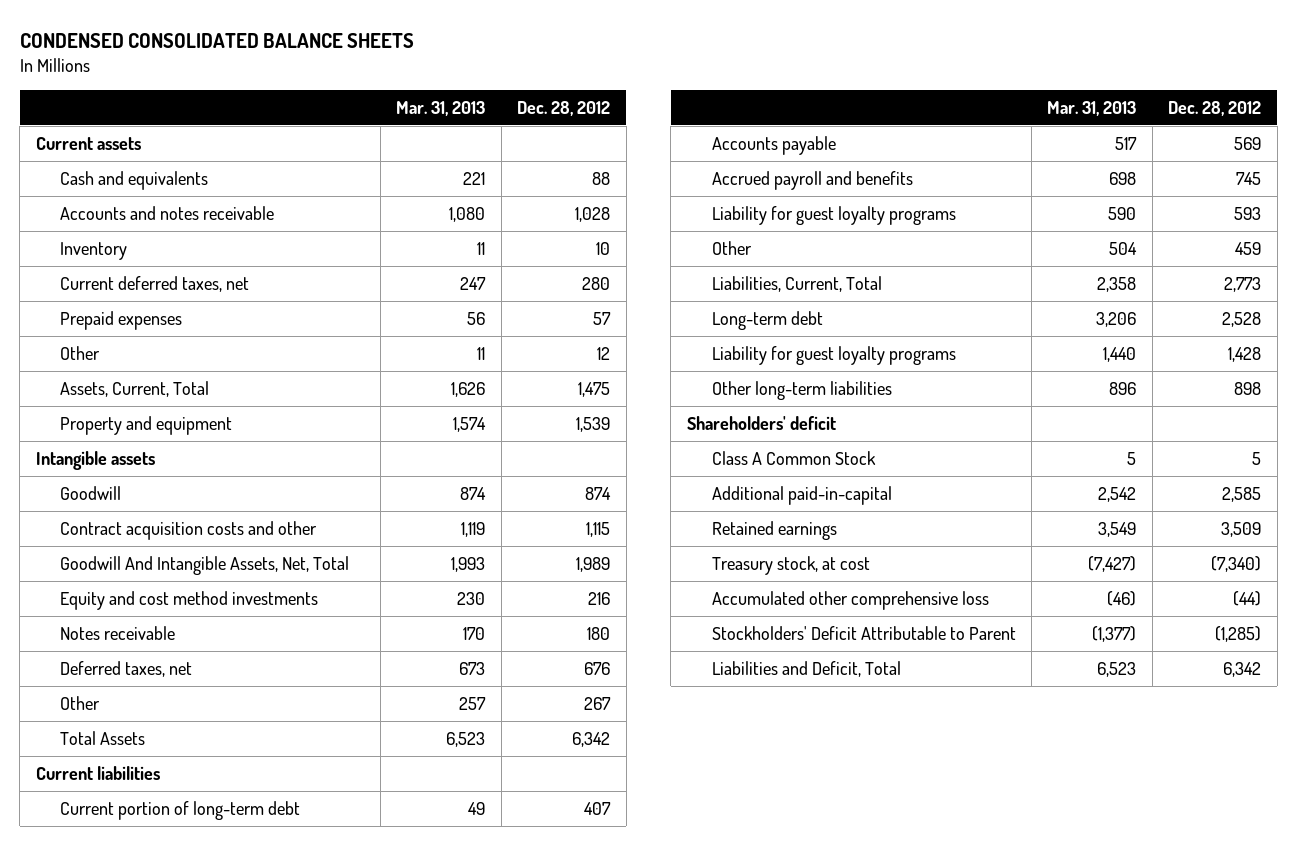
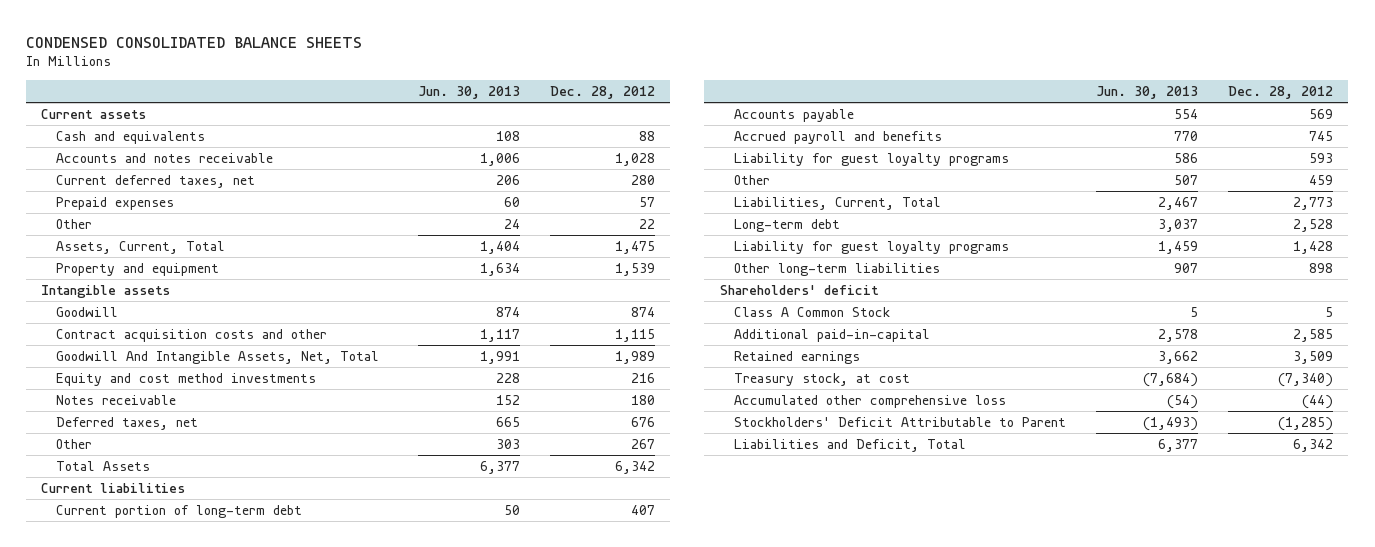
[396,100,486,116] Mar. 31, 2013 -> none
none -> [417,86,520,100] Jun. 30, 2013
[60,242,128,261] Inventory -> none
[597,347,611,361] 12 -> [638,218,655,229] 22

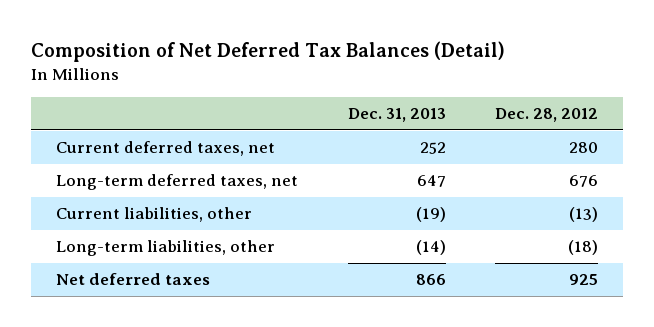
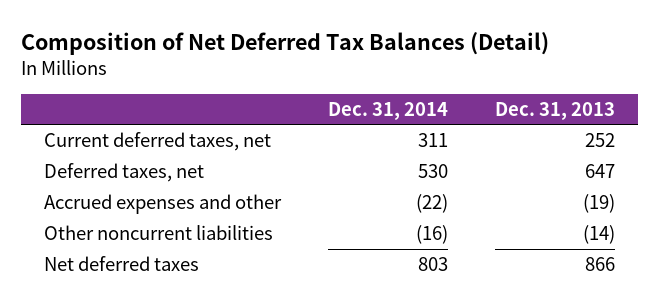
[495,107,599,122] Dec. 28, 2012 -> none
none -> [327,101,448,120] Dec. 31, 2014
[55,174,298,191] Long-term deferred taxes, net -> [43,163,204,183] Deferred taxes, net
[55,207,252,223] Current liabilities, other -> [43,194,282,215] Accrued expenses and other
[55,240,275,257] Long-term liabilities, other -> [43,225,273,241] Other noncurrent liabilities

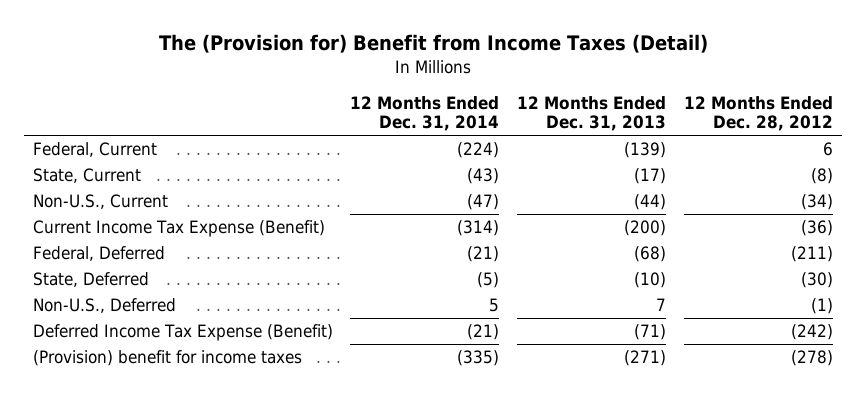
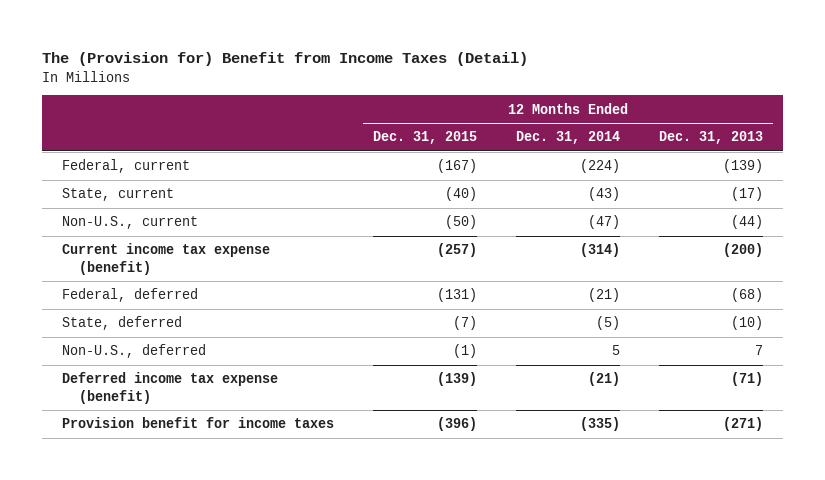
[684,95,834,132] 12 Months Ended Dec. 28, 2012 -> none
none -> [372,131,477,145] Dec. 31, 2015
[32,142,157,158] Federal, Current -> [61,159,190,174] Federal, current
[32,168,141,184] State, Current -> [61,188,174,202] State, current
[32,194,168,210] Non-U.S., Current -> [61,216,198,230] Non-U.S., current
[32,220,325,238] Current Income Tax Expense (Benefit) -> [61,243,270,275] Current income tax expense (benefit)
[32,246,165,262] Federal, Deferred -> [61,288,198,303] Federal, deferred
[32,272,149,288] State, Deferred -> [61,316,182,331] State, deferred
[32,298,176,314] Non-U.S., Deferred -> [61,344,206,359] Non-U.S., deferred
[32,324,333,342] Deferred Income Tax Expense (Benefit) -> [61,372,278,404] Deferred income tax expense (benefit)
[32,350,302,367] (Provision) benefit for income taxes -> [61,417,334,429] Provision benefit for income taxes

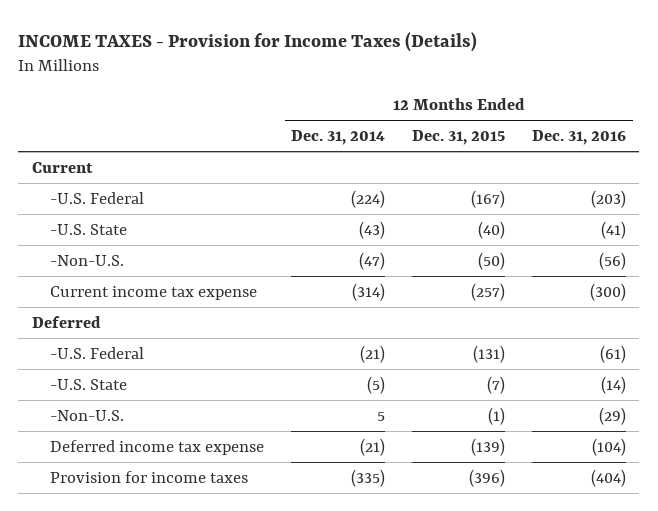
[42,52,529,67] The (Provision for) Benefit from Income Taxes (Detail) -> [18,31,478,52] INCOME TAXES - Provision for Income Taxes (Details)
[659,131,764,145] Dec. 31, 2013 -> none
none -> [531,130,626,146] Dec. 31, 2016
none -> [31,161,93,173] Current
[61,159,190,174] Federal, current -> [50,191,145,204] -U.S. Federal
[61,188,174,202] State, current -> [50,223,128,235] -U.S. State
[61,216,198,230] Non-U.S., current -> [50,254,125,266] -Non-U.S.
[61,243,270,275] Current income tax expense (benefit) -> [50,285,258,300] Current income tax expense
none -> [31,315,101,328] Deferred
[61,288,198,303] Federal, deferred -> [50,346,145,359] -U.S. Federal
[61,316,182,331] State, deferred -> [50,378,128,390] -U.S. State
[61,344,206,359] Non-U.S., deferred -> [50,409,125,421] -Non-U.S.
[61,372,278,404] Deferred income tax expense (benefit) -> [50,439,265,455] Deferred income tax expense
[61,417,334,429] Provision benefit for income taxes -> [50,470,249,483] Provision for income taxes

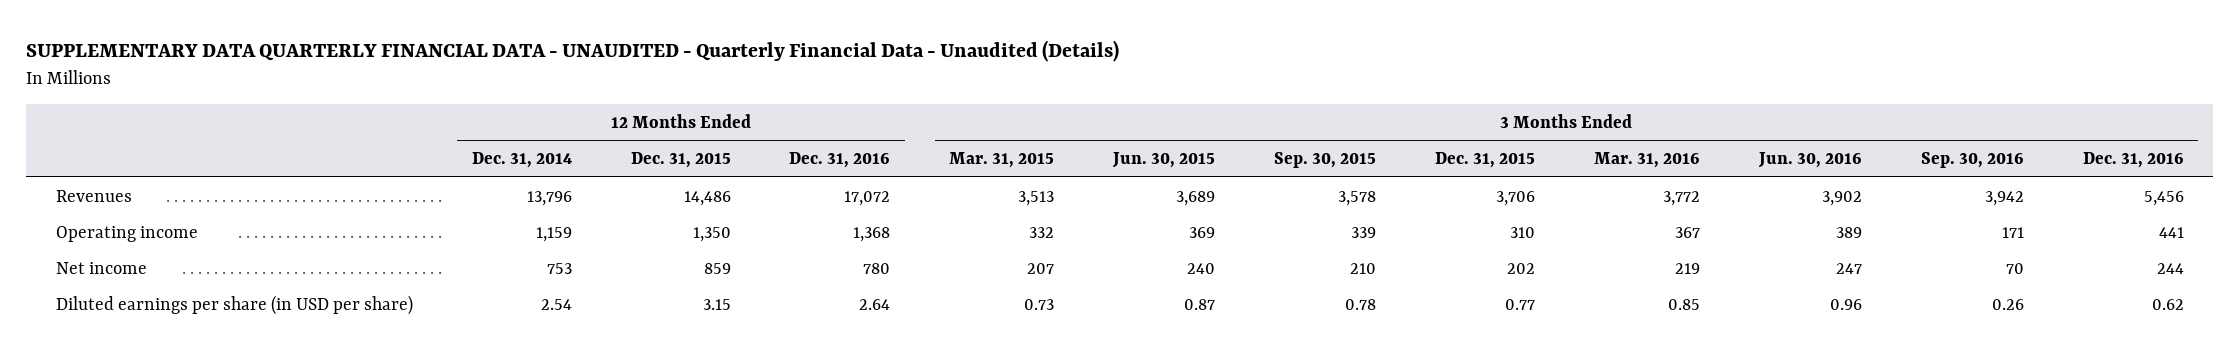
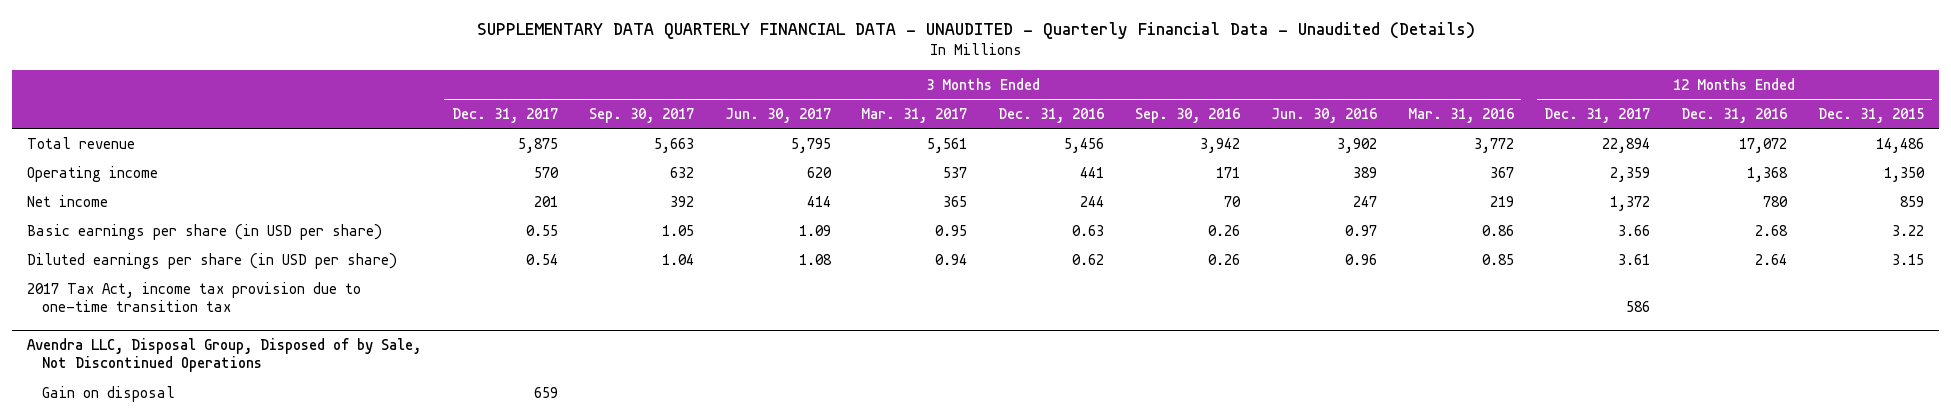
[471,152,572,169] Dec. 31, 2014 -> none
[949,152,1055,169] Mar. 31, 2015 -> none
[1112,152,1216,169] Jun. 30, 2015 -> none
[1274,152,1377,169] Sep. 30, 2015 -> none
[1435,152,1536,169] Dec. 31, 2015 -> none
none -> [452,107,559,123] Dec. 31, 2017
none -> [588,107,694,123] Sep. 30, 2017
none -> [724,107,831,123] Jun. 30, 2017
none -> [861,107,968,123] Mar. 31, 2017
none -> [1544,107,1651,123] Dec. 31, 2017
[55,189,132,202] Revenues -> [27,136,136,149] Total revenue
none -> [27,223,383,240] Basic earnings per share (in USD per share)
none -> [27,281,362,312] 2017 Tax Act, income tax provision due to one-time transition tax
none -> [27,337,422,373] Avendra LLC, Disposal Group, Disposed of by Sale, Not Discontinued Operations
none -> [41,385,175,402] Gain on disposal

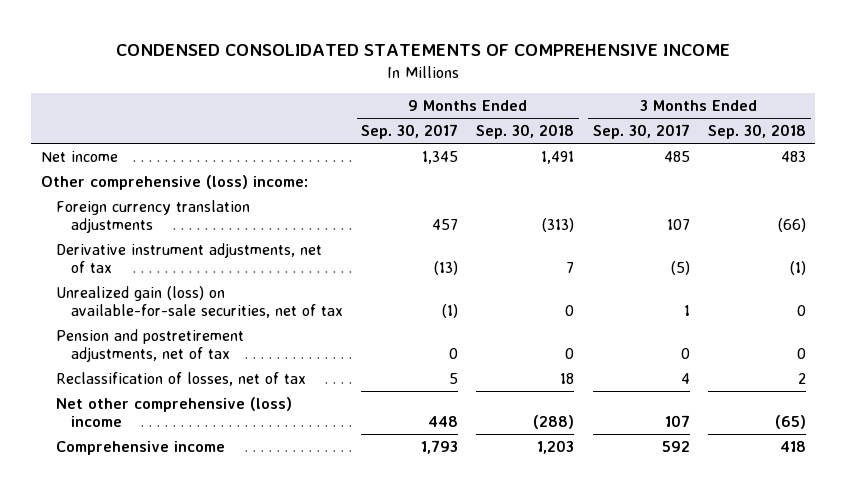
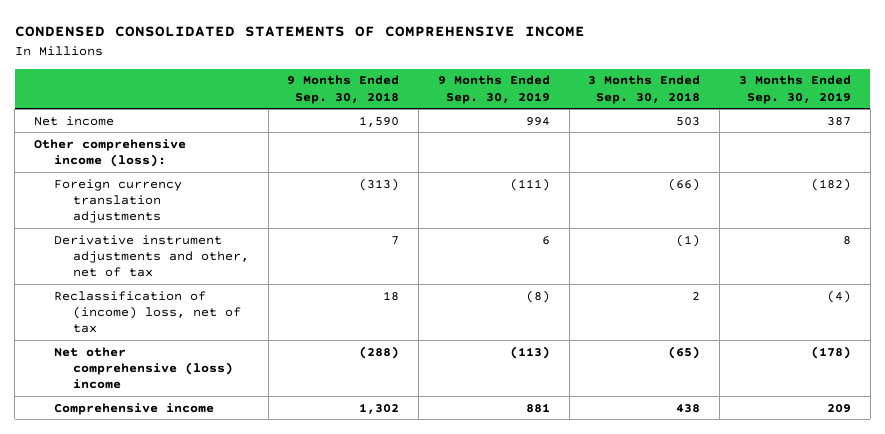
[361,124,459,140] Sep. 30, 2017 -> none
[592,124,690,140] Sep. 30, 2017 -> none
none -> [437,75,550,104] 9 Months Ended Sep. 30, 2019
none -> [738,75,851,104] 3 Months Ended Sep. 30, 2019
[541,150,575,164] 1,491 -> [359,115,400,127] 1,590
[781,150,807,162] 483 -> [676,116,701,126] 503
[40,174,308,190] Other comprehensive (loss) income: -> [34,138,187,168] Other comprehensive income (loss):
[55,285,343,319] Unrealized gain (loss) on available-for-sale securities, net of tax -> none
[55,328,244,363] Pension and postretirement adjustments, net of tax -> none
[55,242,322,274] Derivative instrument adjustments, net of tax -> [53,234,250,278] Derivative instrument adjustments and other, net of tax
[55,371,306,386] Reclassification of losses, net of tax -> [53,290,242,334] Reclassification of (income) loss, net of tax
[537,439,575,454] 1,203 -> [359,402,400,414] 1,302
[780,440,807,452] 418 -> [676,403,701,413] 438

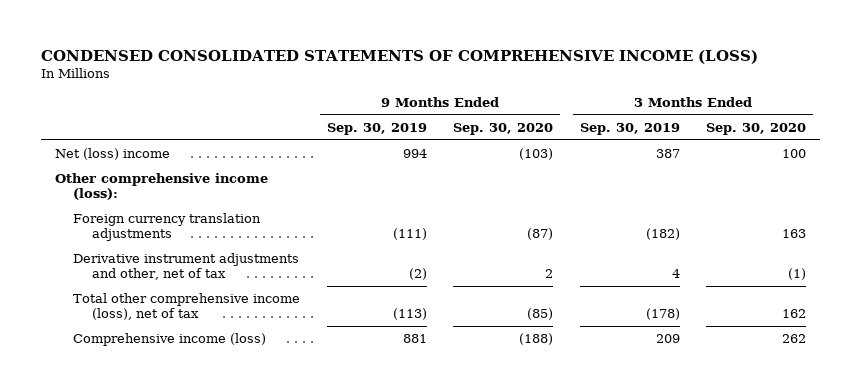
[14,26,585,38] CONDENSED CONSOLIDATED STATEMENTS OF COMPREHENSIVE INCOME -> [41,49,759,64] CONDENSED CONSOLIDATED STATEMENTS OF COMPREHENSIVE INCOME (LOSS)
[287,75,400,104] 9 Months Ended Sep. 30, 2018 -> none
[588,75,701,104] 3 Months Ended Sep. 30, 2018 -> none
none -> [453,122,554,135] Sep. 30, 2020
none -> [706,122,807,135] Sep. 30, 2020
[34,115,115,126] Net income -> [54,148,170,161] Net (loss) income
[53,290,242,334] Reclassification of (income) loss, net of tax -> none
[541,235,550,245] 6 -> [408,268,427,281] (2)
[842,235,851,245] 8 -> [671,269,680,279] 4
[53,346,234,390] Net other comprehensive (loss) income -> [73,293,301,321] Total other comprehensive income (loss), net of tax
[53,402,214,415] Comprehensive income -> [73,333,267,347] Comprehensive income (loss)

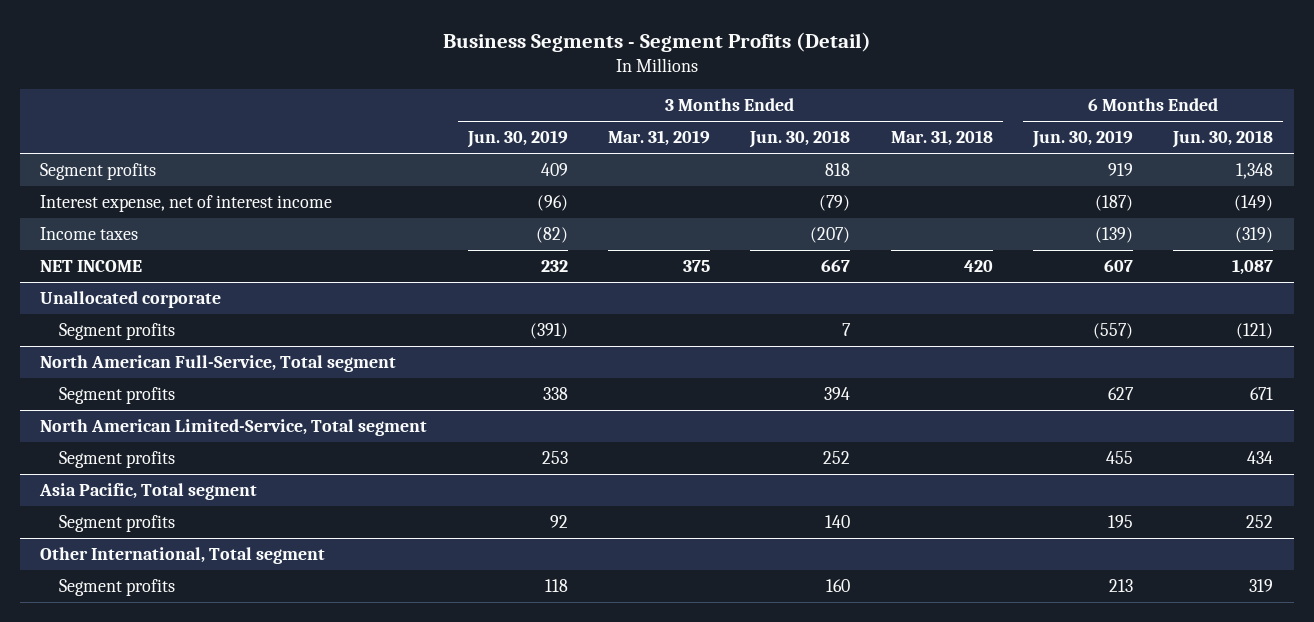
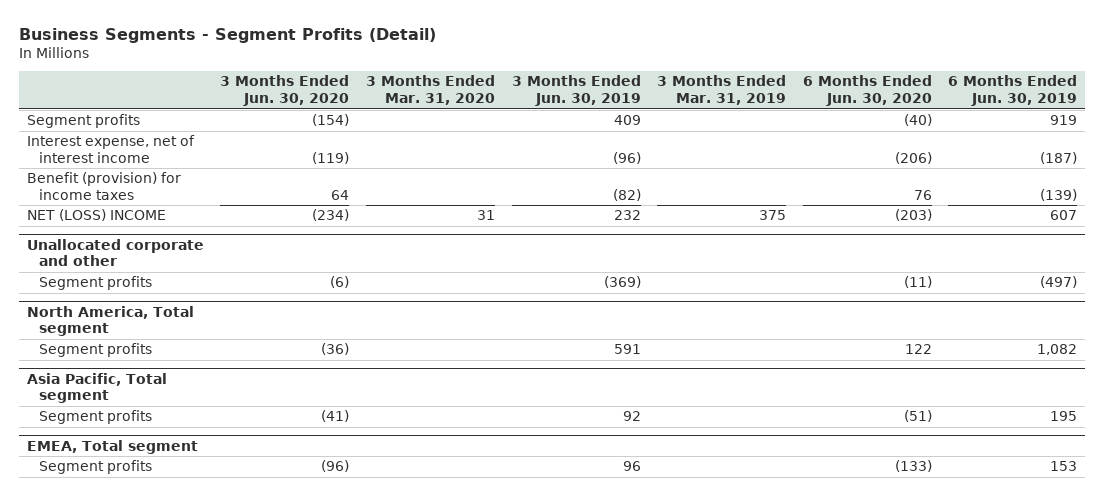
[749,130,851,149] Jun. 30, 2018 -> none
[890,130,993,147] Mar. 31, 2018 -> none
[1172,130,1274,149] Jun. 30, 2018 -> none
none -> [220,75,350,107] 3 Months Ended Jun. 30, 2020
none -> [366,75,496,106] 3 Months Ended Mar. 31, 2020
none -> [802,75,932,107] 6 Months Ended Jun. 30, 2020
[40,354,397,372] North American Full-Service, Total segment -> none
[40,418,428,436] North American Limited-Service, Total segment -> none
[59,450,176,468] Segment profits -> none
[40,226,139,240] Income taxes -> [26,172,181,200] Benefit (provision) for income taxes
[40,259,143,272] NET INCOME -> [26,209,166,222] NET (LOSS) INCOME
[40,290,222,308] Unallocated corporate -> [26,238,204,267] Unallocated corporate and other
[529,322,568,339] (391) -> [603,276,641,289] (369)
[1093,322,1134,339] (557) -> [1040,276,1078,289] (497)
none -> [26,305,194,337] North America, Total segment
[542,386,568,400] 338 -> [613,344,641,355] 591
[1108,386,1135,400] 627 -> [1037,344,1078,356] 1,082
[40,546,326,564] Other International, Total segment -> none
none -> [26,439,198,454] EMEA, Total segment
[544,578,568,592] 118 -> [622,461,641,472] 96
[1109,578,1134,592] 213 -> [1050,461,1078,472] 153

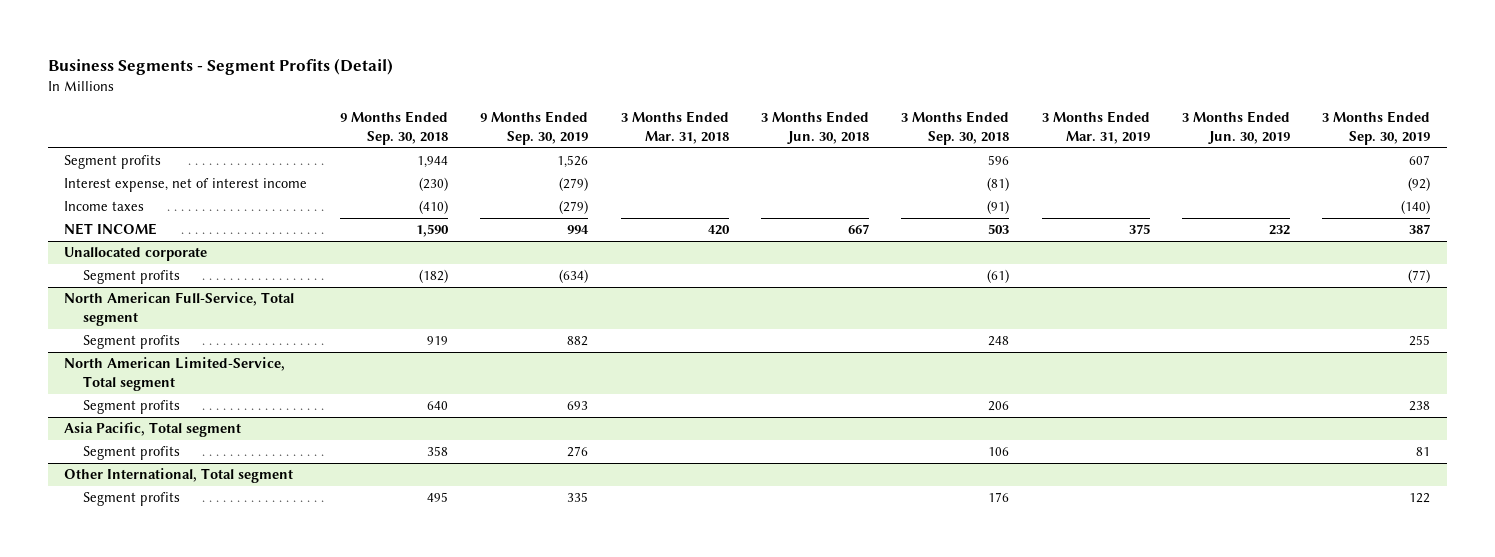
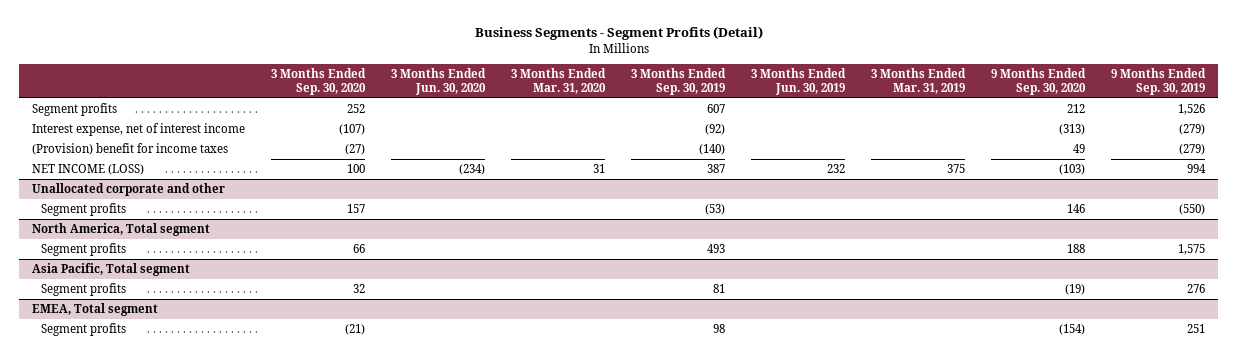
[339,111,448,146] 9 Months Ended Sep. 30, 2018 -> none
[620,111,729,145] 3 Months Ended Mar. 31, 2018 -> none
[760,111,869,145] 3 Months Ended Jun. 30, 2018 -> none
[901,111,1010,146] 3 Months Ended Sep. 30, 2018 -> none
none -> [271,68,367,95] 3 Months Ended Sep. 30, 2020
none -> [391,68,487,95] 3 Months Ended Jun. 30, 2020
none -> [511,68,607,94] 3 Months Ended Mar. 31, 2020
none -> [991,68,1087,95] 9 Months Ended Sep. 30, 2020
[64,292,295,327] North American Full-Service, Total segment -> none
[64,357,286,392] North American Limited-Service, Total segment -> none
[82,400,180,415] Segment profits -> none
[64,201,145,212] Income taxes -> [32,143,229,156] (Provision) benefit for income taxes
[64,223,158,236] NET INCOME -> [32,164,145,176] NET INCOME (LOSS)
[64,247,208,262] Unallocated corporate -> [32,183,226,197] Unallocated corporate and other
[559,269,589,284] (634) -> [1179,204,1206,216] (550)
[1408,269,1431,284] (77) -> [705,204,726,216] (53)
none -> [32,223,211,237] North America, Total segment
[567,336,589,347] 882 -> [1178,244,1206,256] 1,575
[1409,335,1431,347] 255 -> [707,244,726,254] 493
[64,468,294,484] Other International, Total segment -> none
none -> [32,303,159,317] EMEA, Total segment
[567,492,589,503] 335 -> [1187,324,1206,334] 251
[1409,493,1431,504] 122 -> [713,324,726,334] 98

